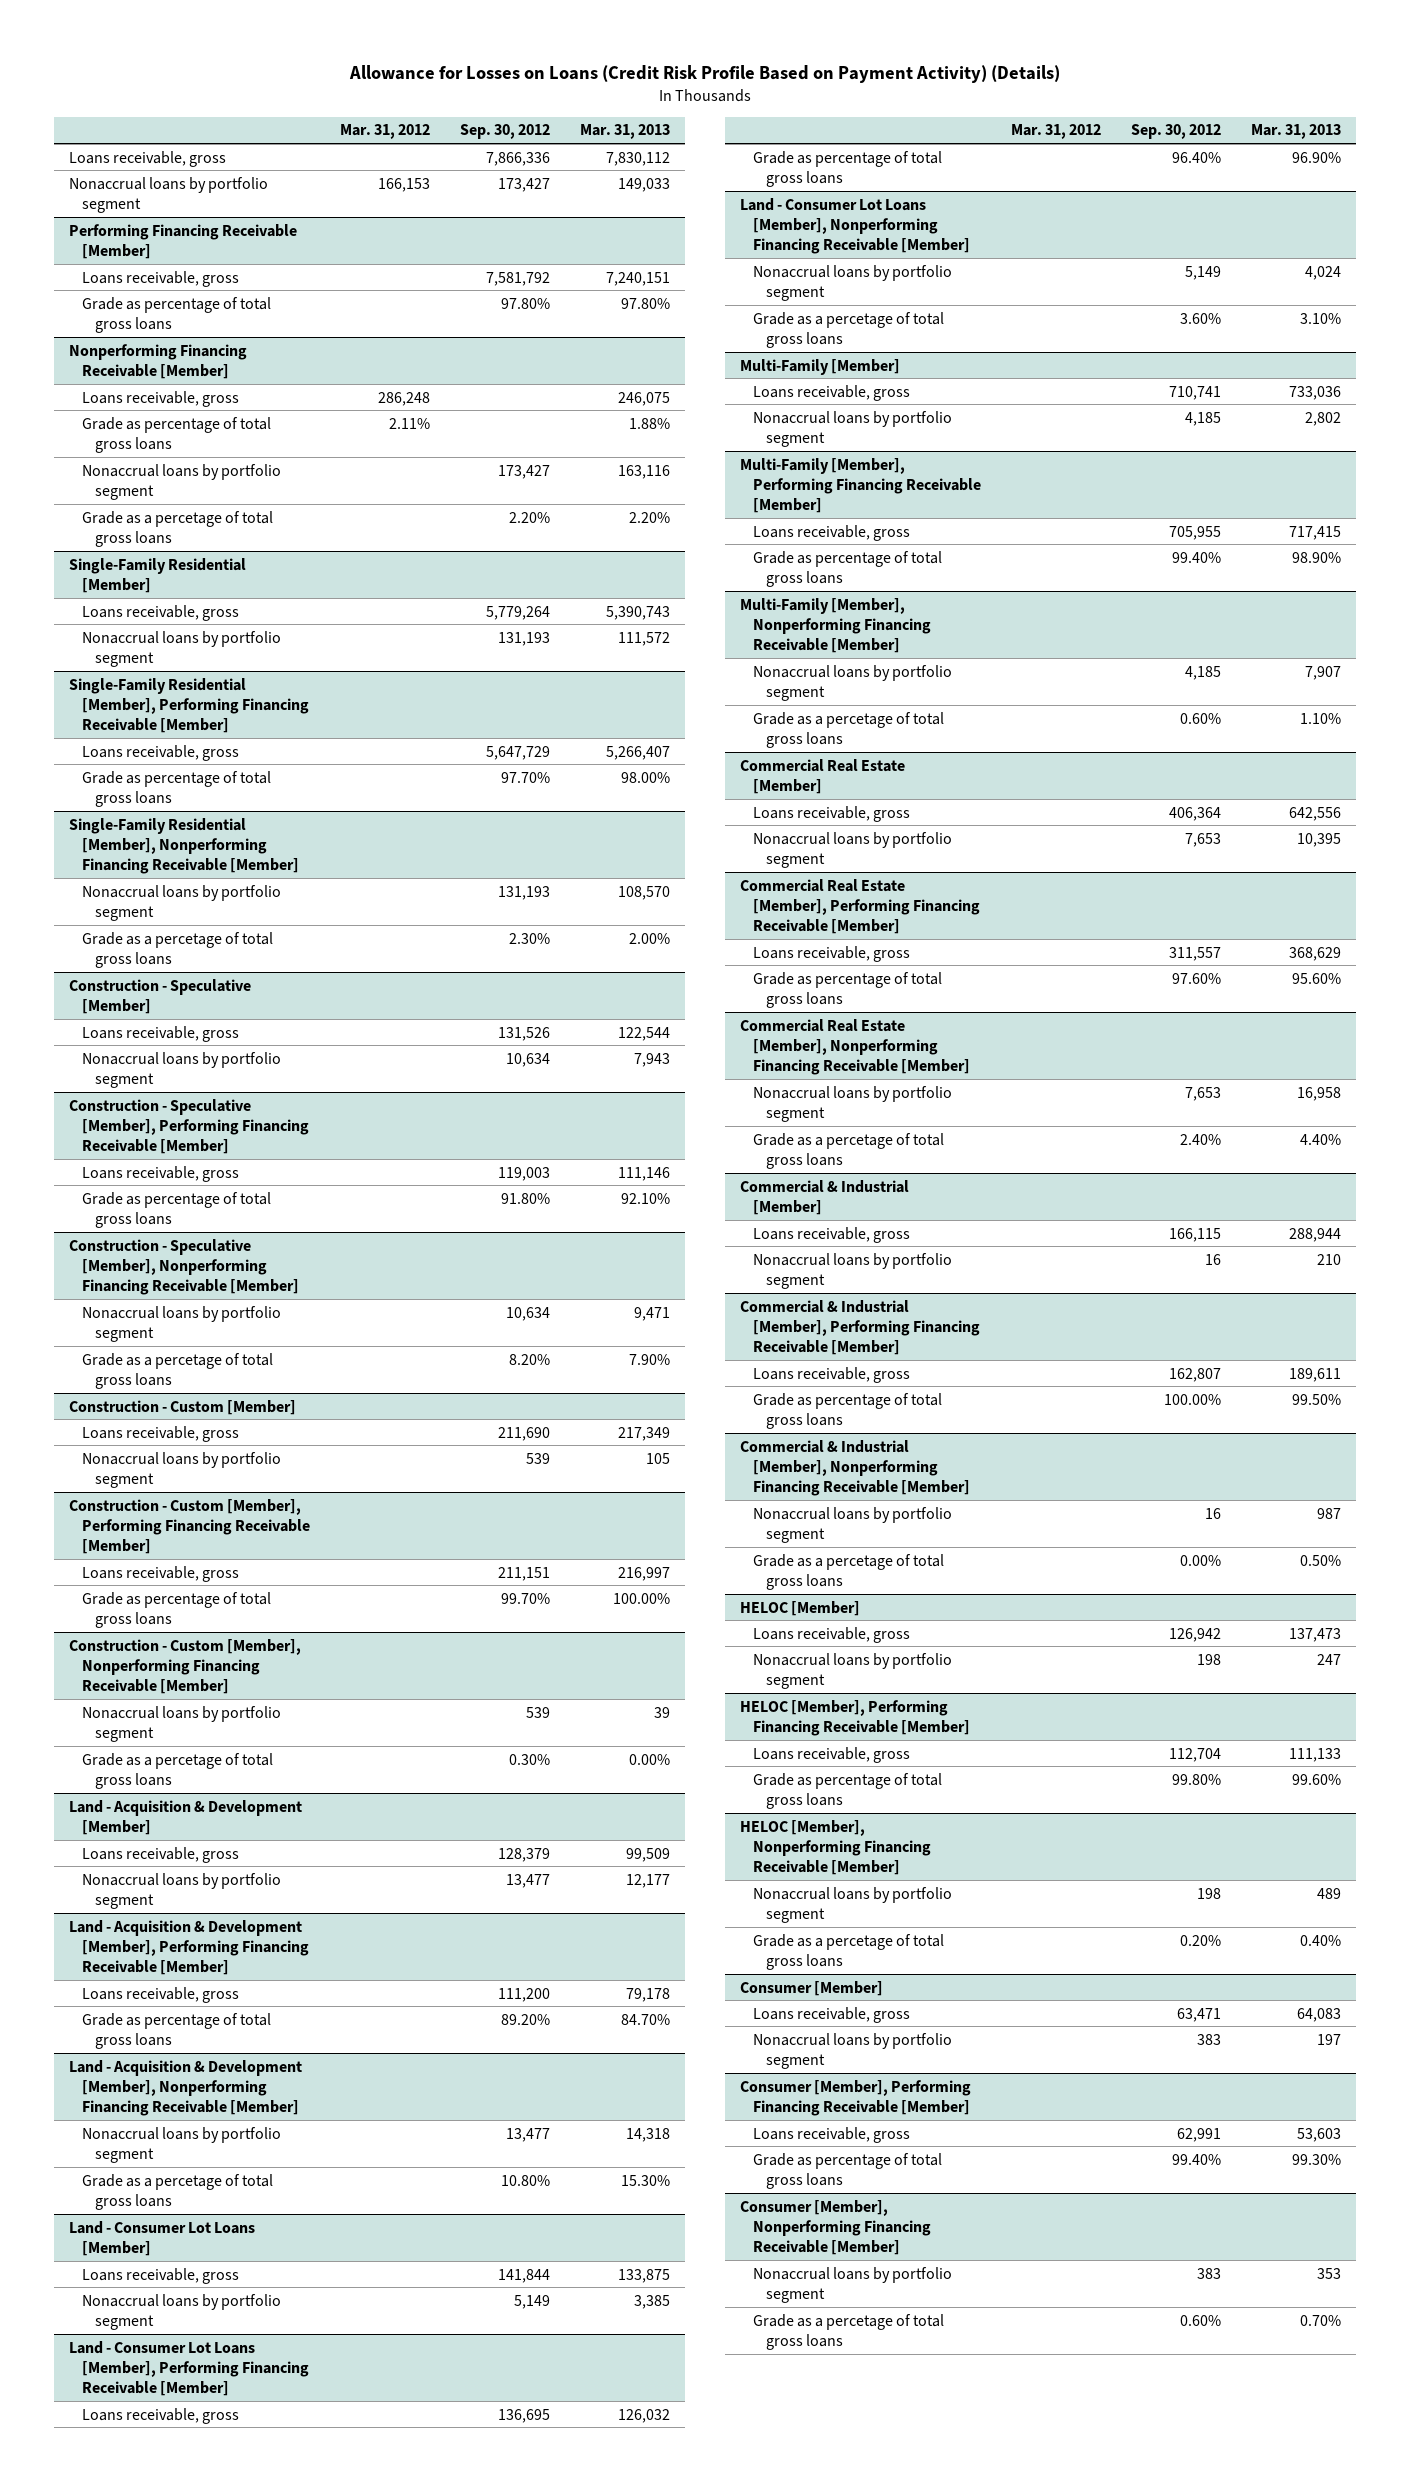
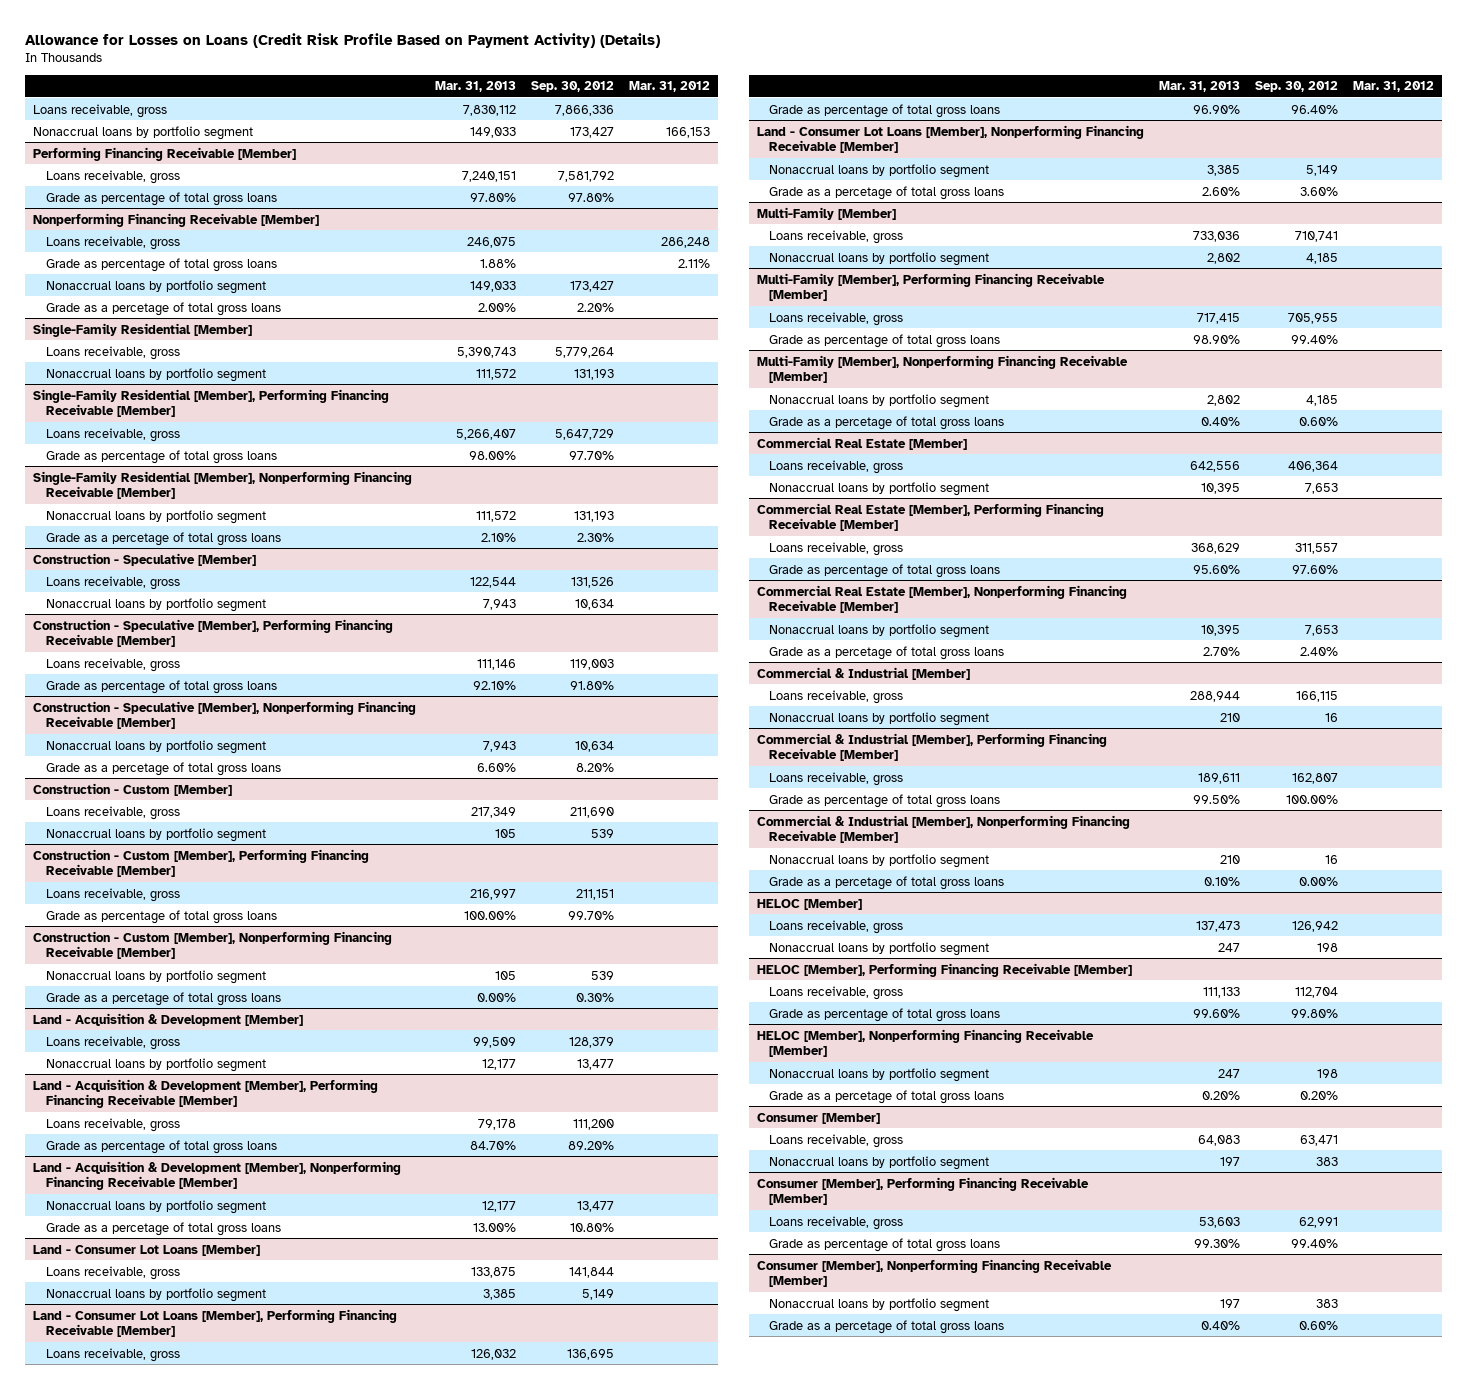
[618,464,671,479] 163,116 -> [469,280,516,292] 149,033
[629,511,671,523] 2.20% -> [477,302,516,312] 2.00%
[618,885,671,900] 108,570 -> [475,510,516,522] 111,572
[629,932,671,944] 2.00% -> [480,532,516,542] 2.10%
[634,1306,671,1321] 9,471 -> [482,740,516,752] 7,943
[629,1353,671,1365] 7.90% -> [476,762,516,772] 6.60%
[654,1706,671,1718] 39 -> [494,970,516,980] 105
[626,2127,671,2142] 14,318 -> [481,1200,516,1212] 12,177
[621,2174,671,2186] 15.30% -> [472,1222,516,1232] 13.00%
[1305,265,1342,280] 4,024 -> [1206,164,1240,176] 3,385
[1300,312,1342,324] 3.10% -> [1201,186,1240,196] 2.60%
[1305,665,1342,680] 7,907 -> [1206,394,1240,406] 2,802
[1300,712,1342,724] 1.10% -> [1200,416,1240,426] 0.40%
[1297,1086,1342,1101] 16,958 -> [1200,624,1240,636] 10,395
[1300,1133,1342,1145] 4.40% -> [1202,646,1240,656] 2.70%
[1317,1507,1342,1519] 987 -> [1219,854,1240,864] 210
[1300,1554,1342,1566] 0.50% -> [1203,876,1240,886] 0.10%
[1317,1887,1342,1899] 489 -> [1217,1068,1240,1078] 247
[1300,1934,1342,1946] 0.40% -> [1201,1090,1240,1100] 0.20%
[1317,2267,1342,2279] 353 -> [1219,1298,1240,1308] 197
[1300,2314,1342,2326] 0.70% -> [1200,1320,1240,1330] 0.40%

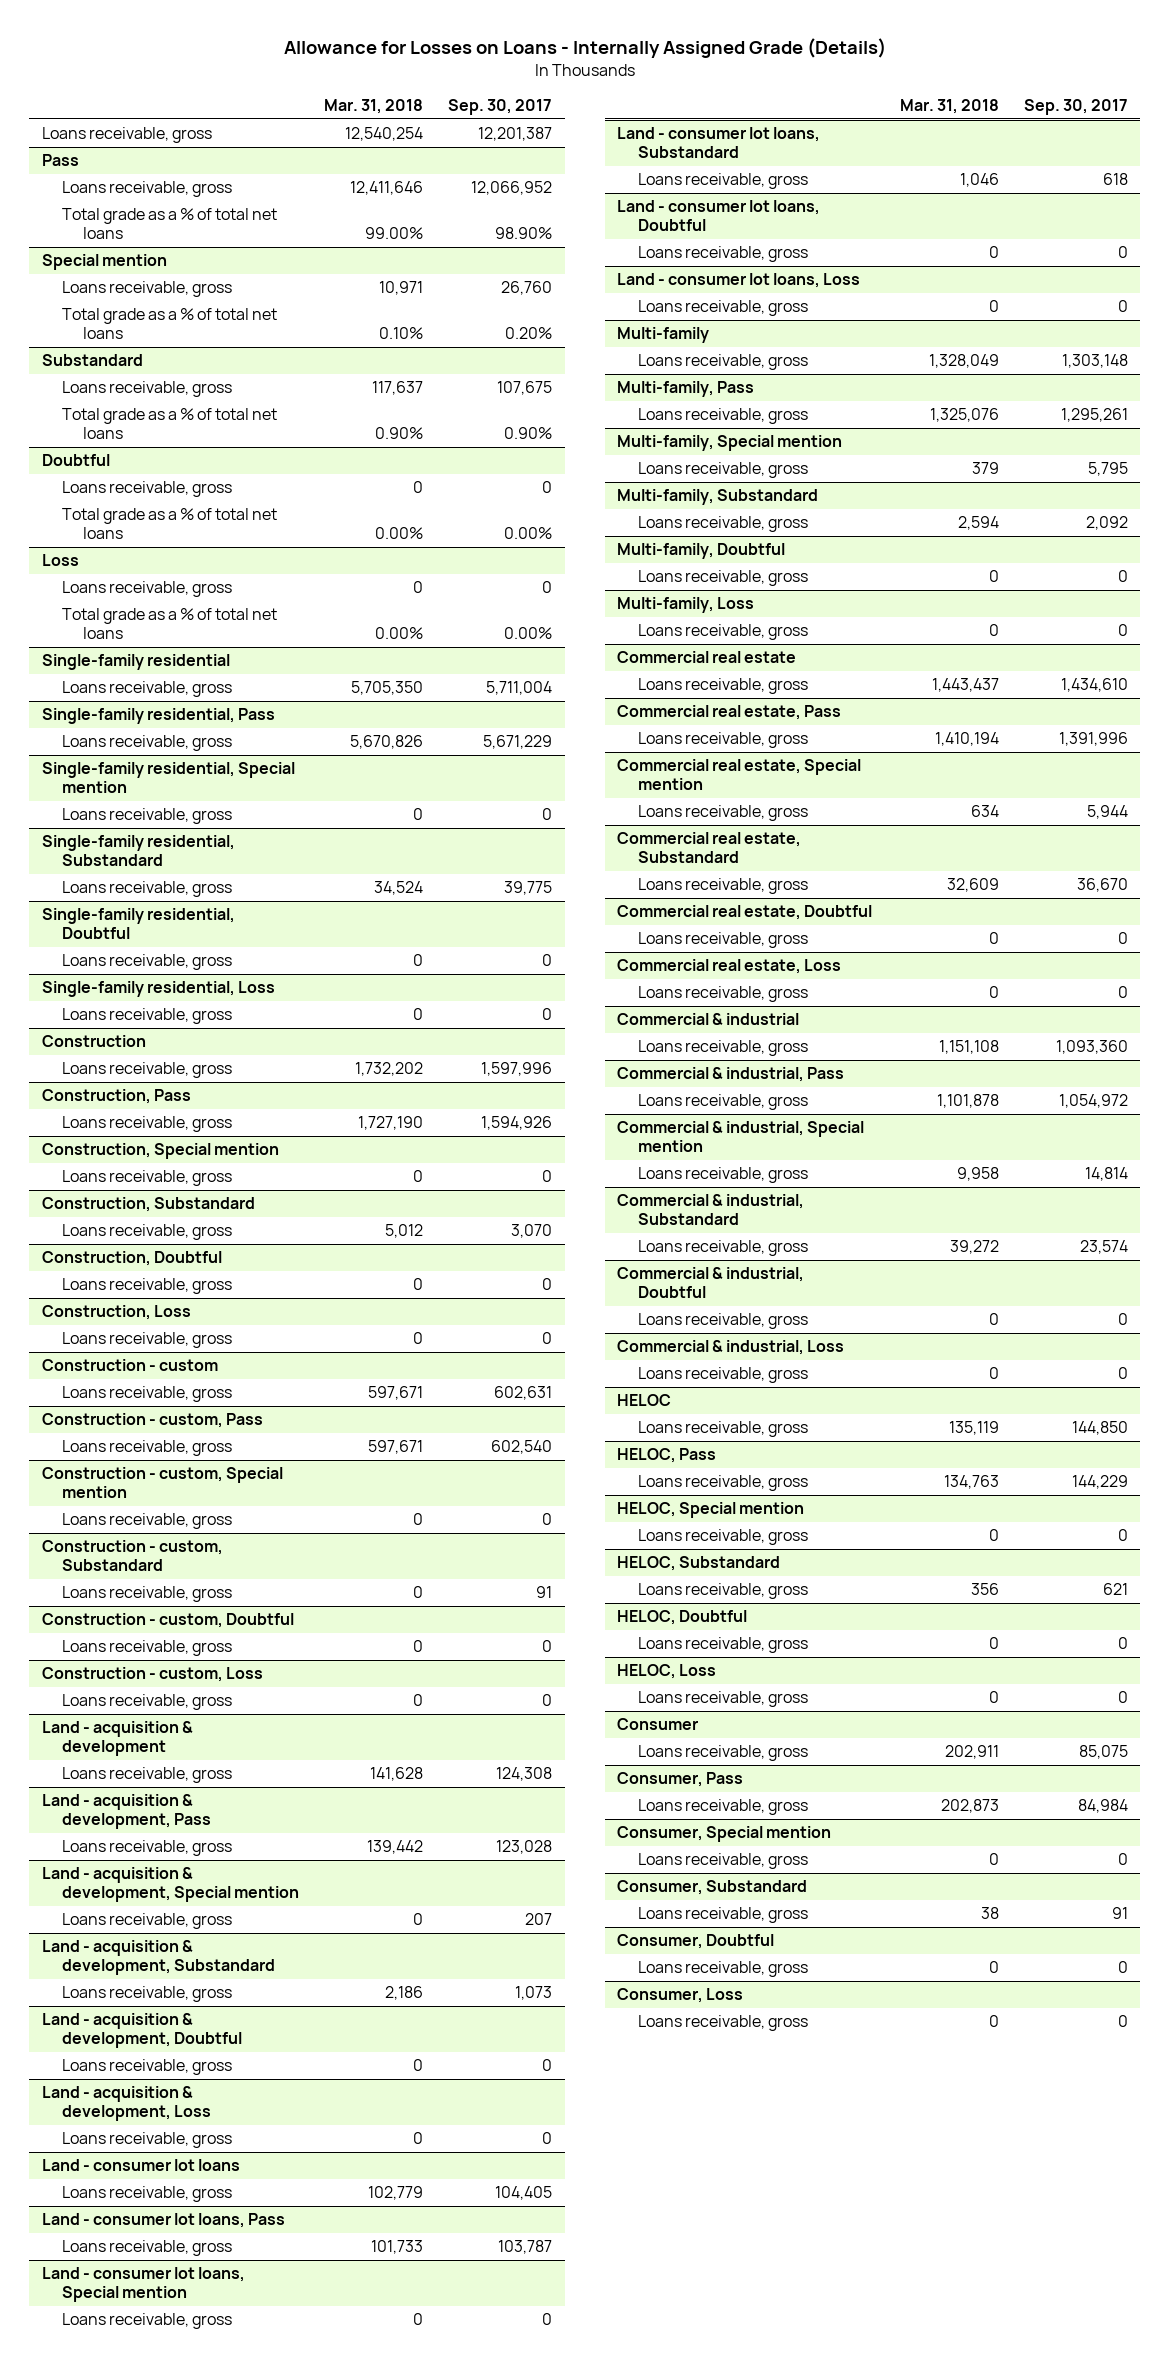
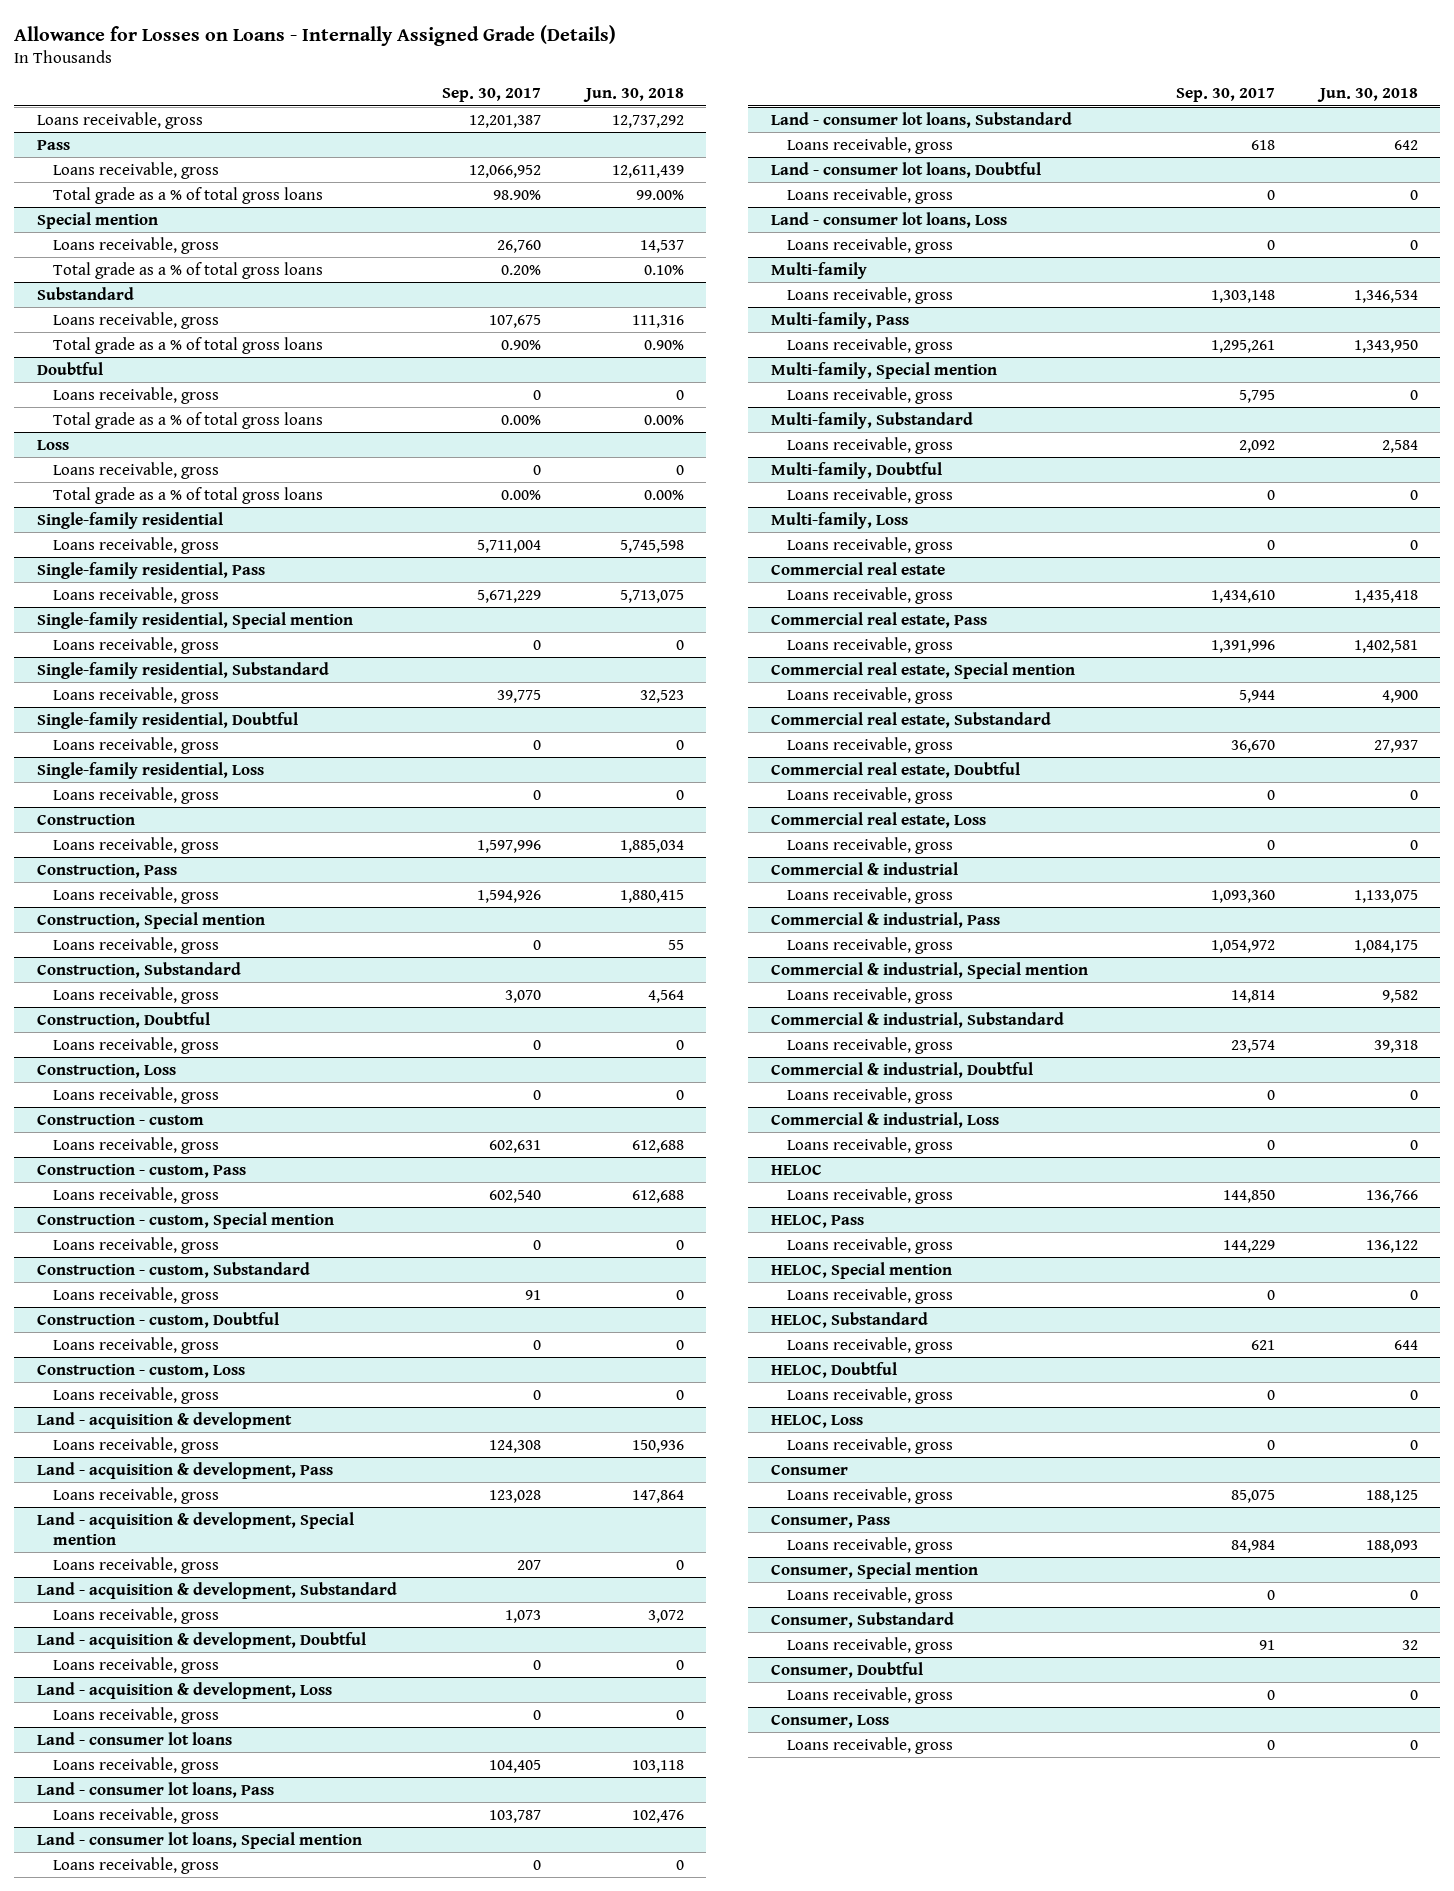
[324,99,424,115] Mar. 31, 2018 -> none
none -> [582,88,684,103] Jun. 30, 2018
[62,208,278,240] Total grade as a % of total net loans -> [53,186,324,204] Total grade as a % of total gross loans
[62,308,278,340] Total grade as a % of total net loans -> [53,261,324,279] Total grade as a % of total gross loans
[62,408,278,440] Total grade as a % of total net loans -> [53,336,324,354] Total grade as a % of total gross loans
[62,508,278,540] Total grade as a % of total net loans -> [53,411,324,429] Total grade as a % of total gross loans
[62,608,278,640] Total grade as a % of total net loans -> [53,486,324,504] Total grade as a % of total gross loans

